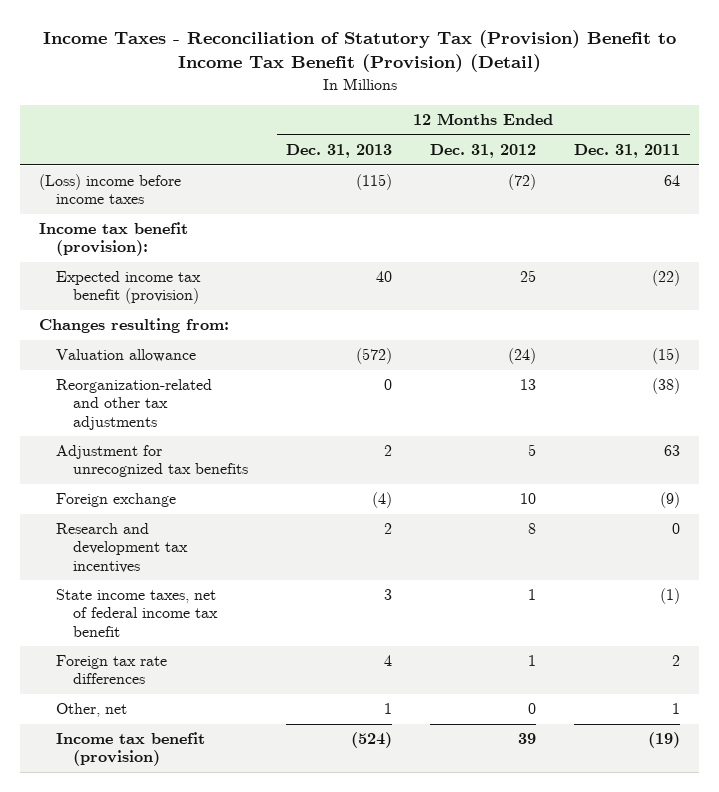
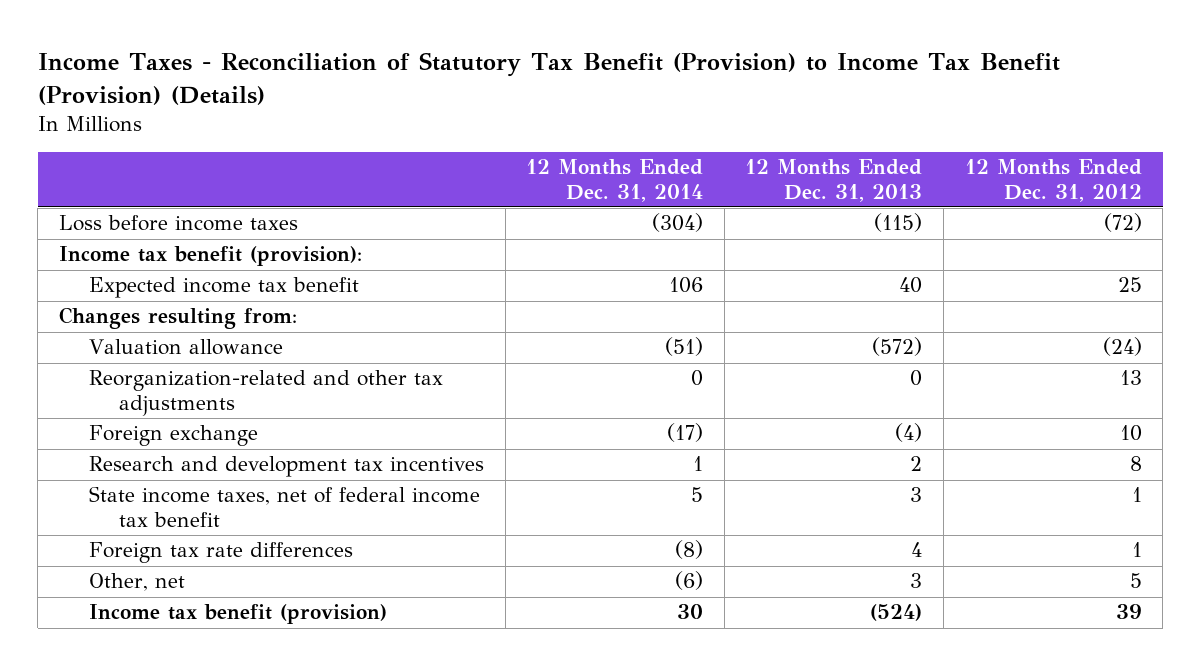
[42,30,676,73] Income Taxes - Reconciliation of Statutory Tax (Provision) Benefit to Income Tax Benefit (Provision) (Detail) -> [37,52,1060,105] Income Taxes - Reconciliation of Statutory Tax Benefit (Provision) to Income Tax Benefit (Provision) (Details)
[574,144,681,159] Dec. 31, 2011 -> none
none -> [526,159,704,202] 12 Months Ended Dec. 31, 2014
[38,174,181,205] (Loss) income before income taxes -> [58,215,298,232] Loss before income taxes
[56,271,202,305] Expected income tax benefit (provision) -> [89,277,360,299] Expected income tax benefit
[56,445,249,478] Adjustment for unrecognized tax benefits -> none
[384,703,393,715] 1 -> [910,573,923,589] 3
[528,703,537,715] 0 -> [1129,573,1142,589] 5

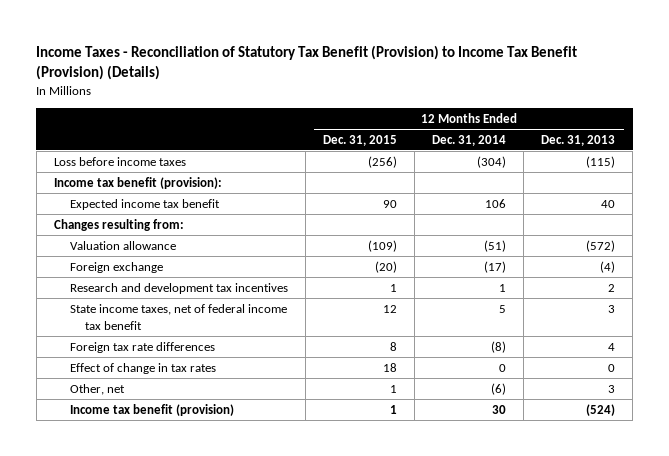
[964,159,1142,202] 12 Months Ended Dec. 31, 2012 -> none
none -> [322,134,397,146] Dec. 31, 2015
[89,370,444,416] Reorganization-related and other tax adjustments -> none
none -> [69,362,216,374] Effect of change in tax rates

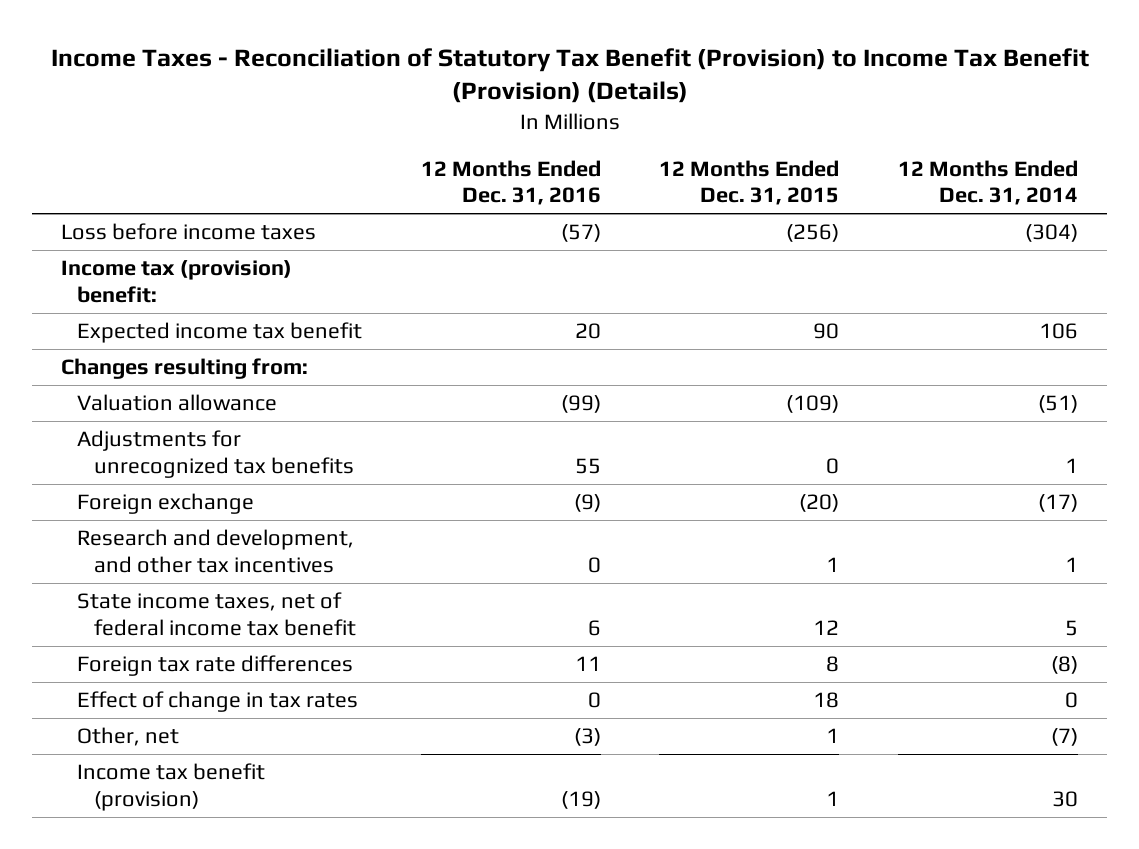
[541,134,616,146] Dec. 31, 2013 -> none
none -> [420,159,601,206] 12 Months Ended Dec. 31, 2016
[54,176,223,189] Income tax benefit (provision): -> [61,260,293,303] Income tax (provision) benefit:
none -> [77,430,354,478] Adjustments for unrecognized tax benefits
[69,282,288,294] Research and development tax incentives -> [77,529,355,573] Research and development, and other tax incentives
[491,382,507,395] (6) -> [1051,728,1079,747] (7)

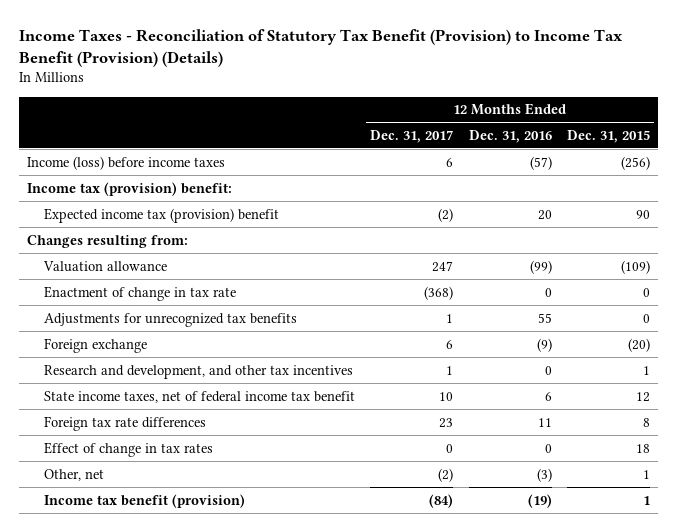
[898,159,1079,206] 12 Months Ended Dec. 31, 2014 -> none
none -> [370,129,454,143] Dec. 31, 2017
[61,223,317,241] Loss before income taxes -> [26,155,225,170] Income (loss) before income taxes
[77,322,363,344] Expected income tax benefit -> [43,207,279,223] Expected income tax (provision) benefit
none -> [43,285,236,301] Enactment of change in tax rate

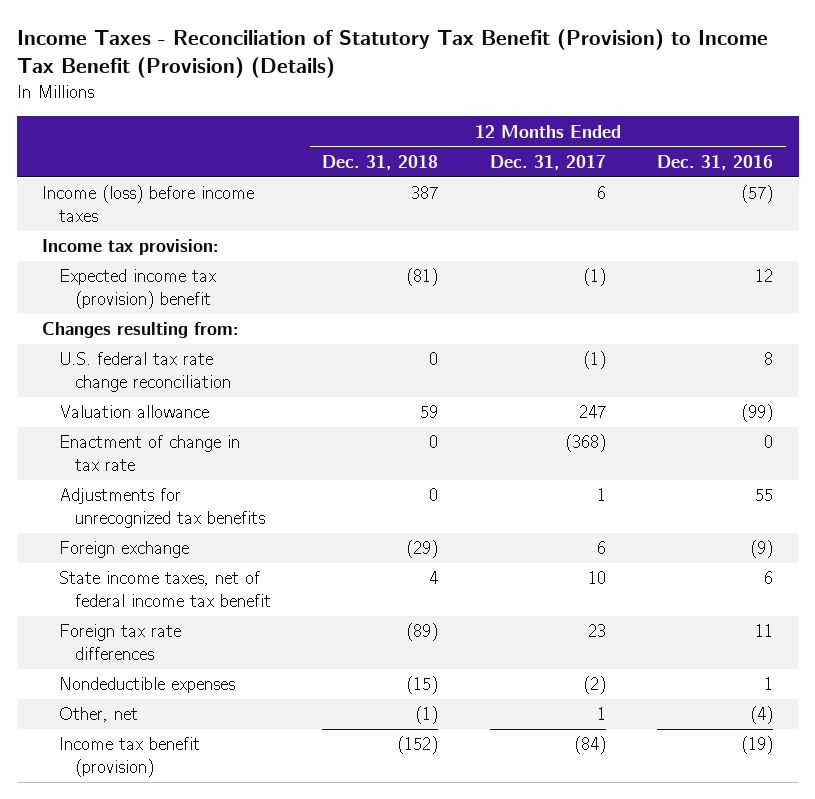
[567,129,651,143] Dec. 31, 2015 -> none
none -> [322,154,439,170] Dec. 31, 2018
[26,181,232,196] Income tax (provision) benefit: -> [42,239,220,256] Income tax provision:
[438,207,454,222] (2) -> [582,268,606,287] (1)
[537,209,552,220] 20 -> [755,269,774,283] 12
none -> [58,352,232,393] U.S. federal tax rate change reconciliation
[43,364,353,379] Research and development, and other tax incentives -> none
[43,441,213,457] Effect of change in tax rates -> none
none -> [58,677,235,694] Nondeductible expenses
[438,467,454,482] (2) -> [596,707,606,721] 1
[536,467,552,482] (3) -> [750,706,774,725] (4)

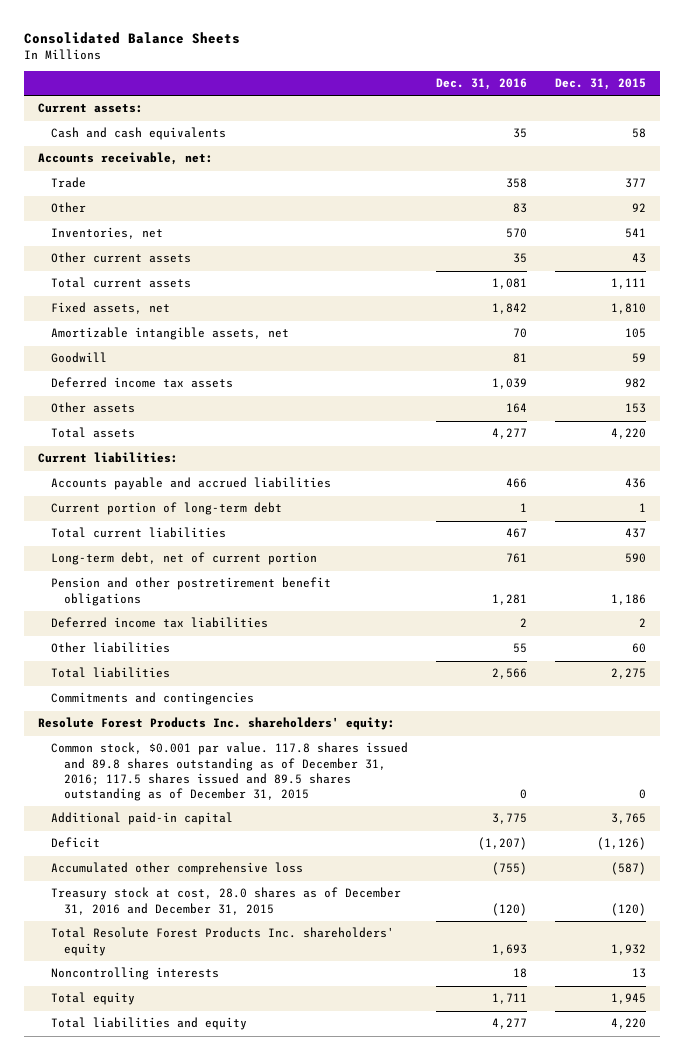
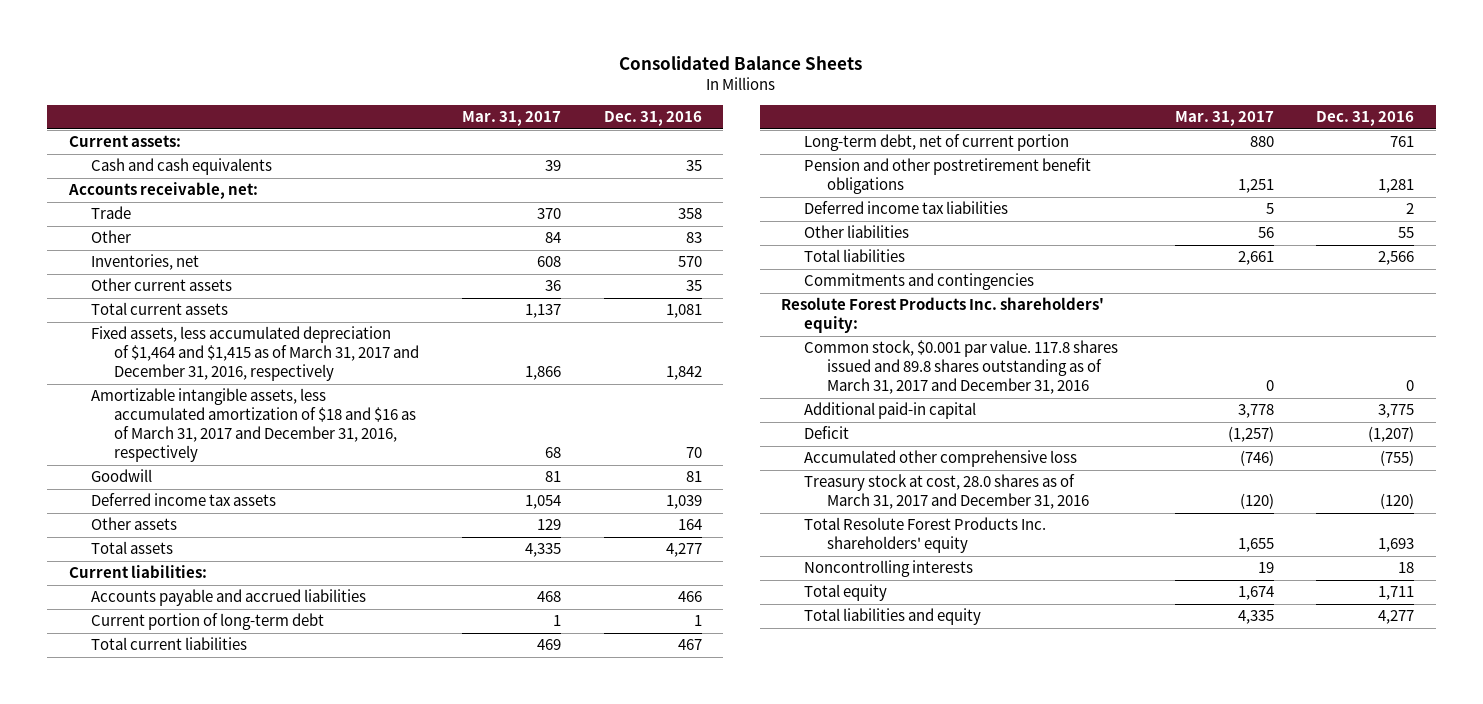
[554,78,646,91] Dec. 31, 2015 -> none
none -> [461,111,561,127] Mar. 31, 2017
[50,302,170,315] Fixed assets, net -> [91,326,419,382] Fixed assets, less accumulated depreciation of $1,464 and $1,415 as of March 31, 2017 and December 31, 2016, respectively
[50,327,289,341] Amortizable intangible assets, net -> [91,388,416,463] Amortizable intangible assets, less accumulated amortization of $18 and $16 as of March 31, 2017 and December 31, 2016, respectively
[50,742,408,802] Common stock, $0.001 par value. 117.8 shares issued and 89.8 shares outstanding as of December 31, 2016; 117.5 shares issued and 89.5 shares outstanding as of December 31, 2015 -> [804,340,1119,395] Common stock, $0.001 par value. 117.8 shares issued and 89.8 shares outstanding as of March 31, 2017 and December 31, 2016
[50,887,401,915] Treasury stock at cost, 28.0 shares as of December 31, 2016 and December 31, 2015 -> [804,474,1089,510] Treasury stock at cost, 28.0 shares as of March 31, 2017 and December 31, 2016

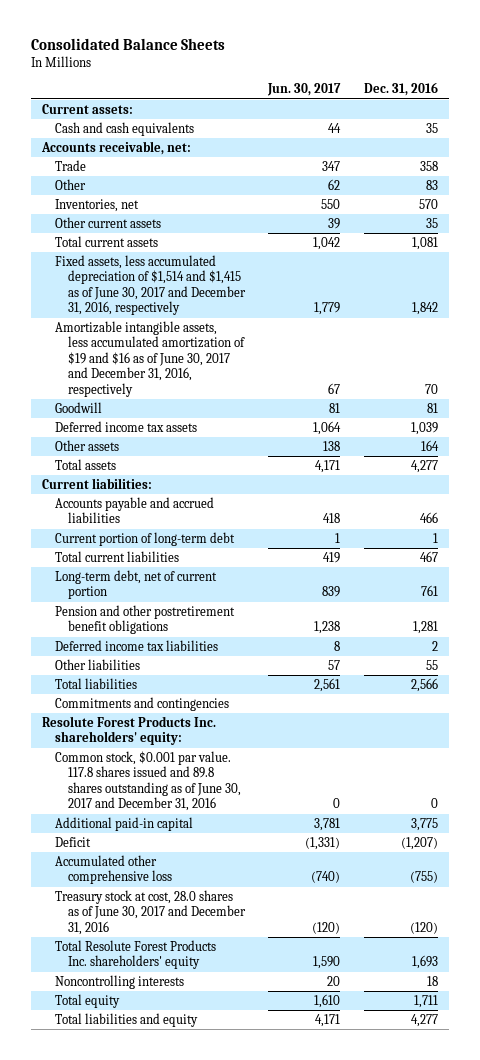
[461,111,561,127] Mar. 31, 2017 -> none
none -> [267,83,342,97] Jun. 30, 2017
[91,326,419,382] Fixed assets, less accumulated depreciation of $1,464 and $1,415 as of March 31, 2017 and December 31, 2016, respectively -> [55,254,247,316] Fixed assets, less accumulated depreciation of $1,514 and $1,415 as of June 30, 2017 and December 31, 2016, respectively
[91,388,416,463] Amortizable intangible assets, less accumulated amortization of $18 and $16 as of March 31, 2017 and December 31, 2016, respectively -> [55,320,246,397] Amortizable intangible assets, less accumulated amortization of $19 and $16 as of June 30, 2017 and December 31, 2016, respectively
[804,340,1119,395] Common stock, $0.001 par value. 117.8 shares issued and 89.8 shares outstanding as of March 31, 2017 and December 31, 2016 -> [55,750,242,812] Common stock, $0.001 par value. 117.8 shares issued and 89.8 shares outstanding as of June 30, 2017 and December 31, 2016
[804,474,1089,510] Treasury stock at cost, 28.0 shares as of March 31, 2017 and December 31, 2016 -> [55,889,247,935] Treasury stock at cost, 28.0 shares as of June 30, 2017 and December 31, 2016

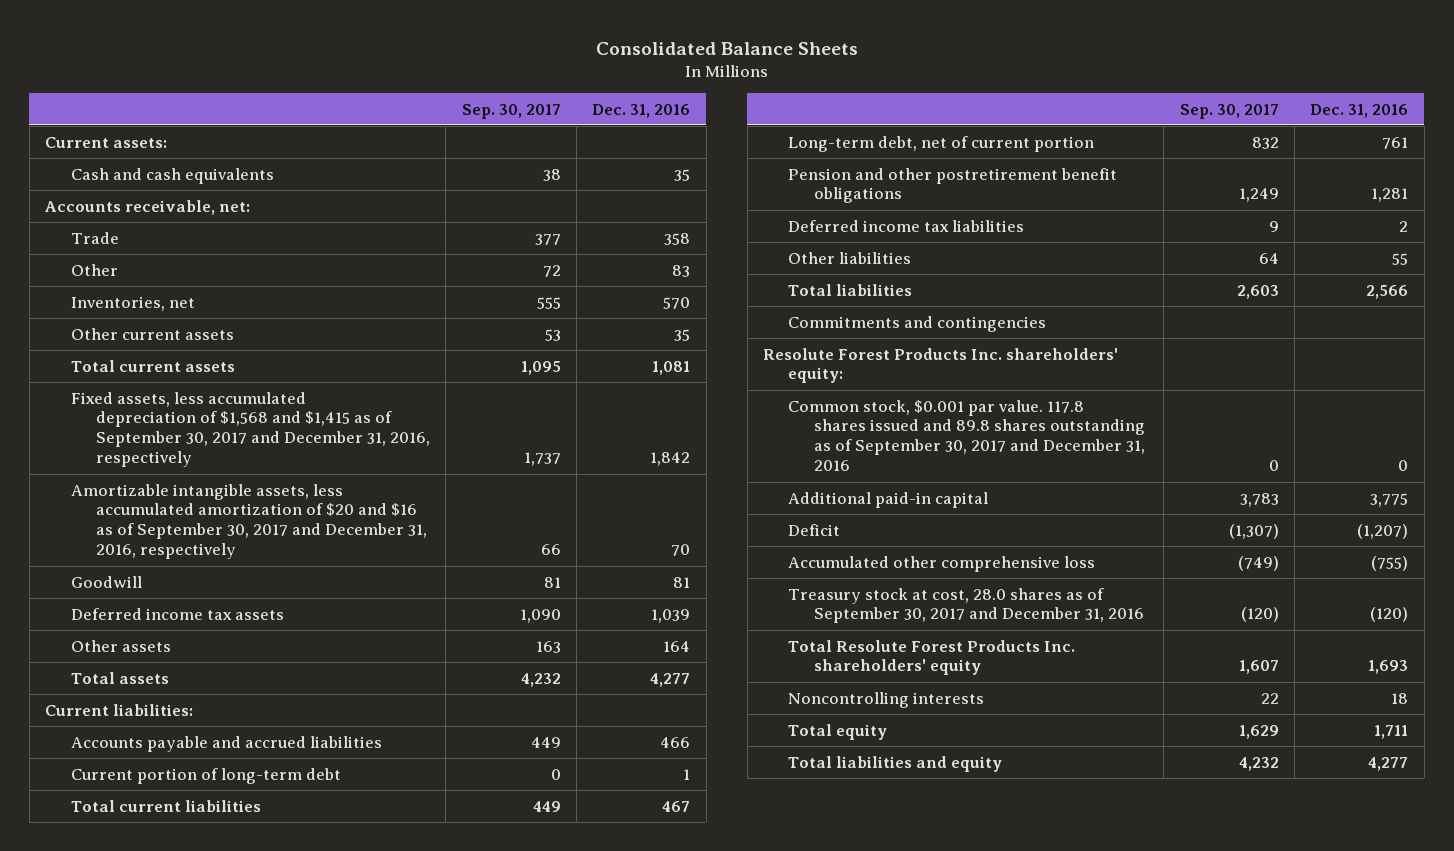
[267,83,342,97] Jun. 30, 2017 -> none
none -> [461,103,561,119] Sep. 30, 2017
[55,254,247,316] Fixed assets, less accumulated depreciation of $1,514 and $1,415 as of June 30, 2017 and December 31, 2016, respectively -> [70,391,430,468] Fixed assets, less accumulated depreciation of $1,568 and $1,415 as of September 30, 2017 and December 31, 2016, respectively
[55,320,246,397] Amortizable intangible assets, less accumulated amortization of $19 and $16 as of June 30, 2017 and December 31, 2016, respectively -> [70,483,427,560] Amortizable intangible assets, less accumulated amortization of $20 and $16 as of September 30, 2017 and December 31, 2016, respectively
[55,750,242,812] Common stock, $0.001 par value. 117.8 shares issued and 89.8 shares outstanding as of June 30, 2017 and December 31, 2016 -> [788,399,1145,472] Common stock, $0.001 par value. 117.8 shares issued and 89.8 shares outstanding as of September 30, 2017 and December 31, 2016
[55,889,247,935] Treasury stock at cost, 28.0 shares as of June 30, 2017 and December 31, 2016 -> [788,587,1144,624] Treasury stock at cost, 28.0 shares as of September 30, 2017 and December 31, 2016

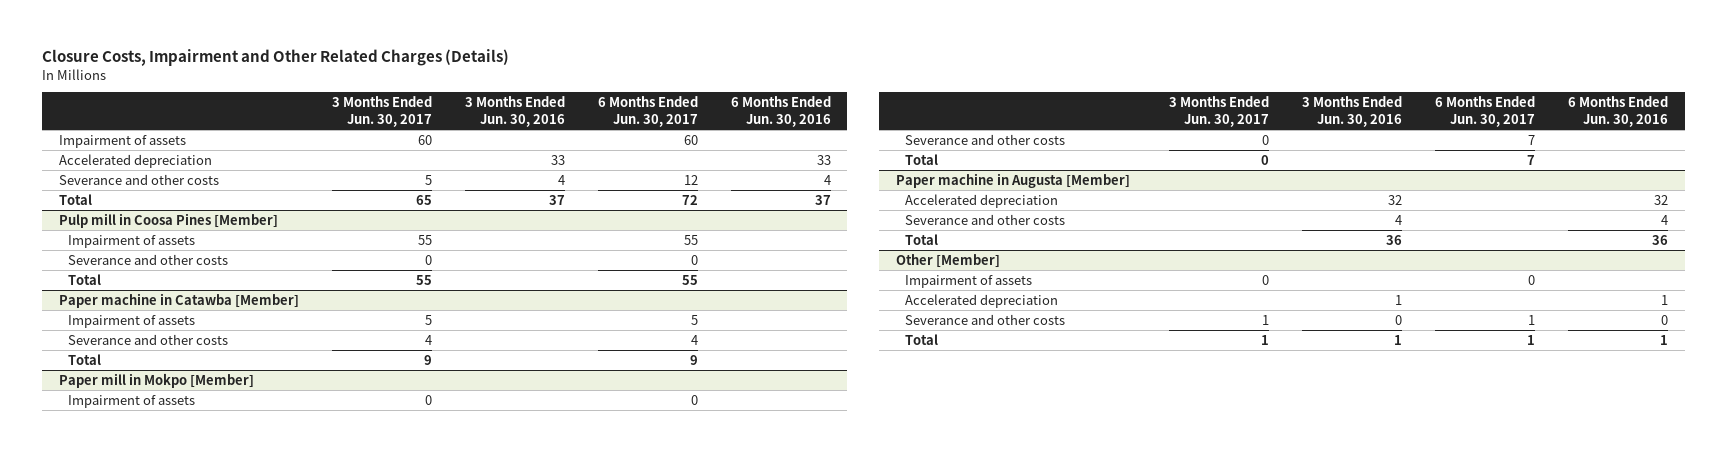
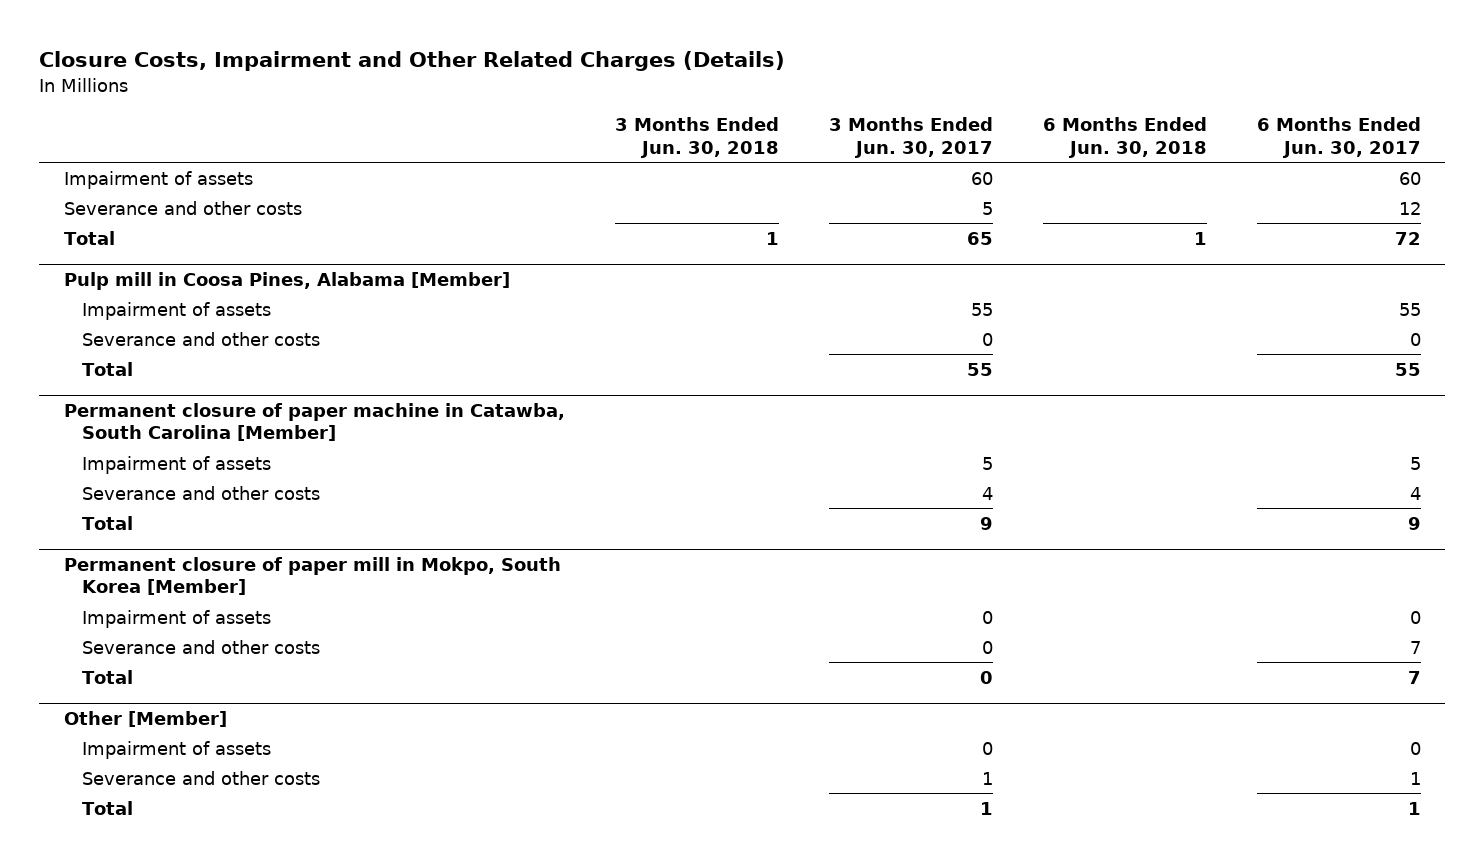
[464,96,565,127] 3 Months Ended Jun. 30, 2016 -> none
[730,96,831,127] 6 Months Ended Jun. 30, 2016 -> none
none -> [614,117,779,158] 3 Months Ended Jun. 30, 2018
none -> [1042,117,1207,158] 6 Months Ended Jun. 30, 2018
[58,153,212,168] Accelerated depreciation -> none
[58,212,278,228] Pulp mill in Coosa Pines [Member] -> [63,271,510,290] Pulp mill in Coosa Pines, Alabama [Member]
[58,292,299,308] Paper machine in Catawba [Member] -> [63,402,565,442] Permanent closure of paper machine in Catawba, South Carolina [Member]
[58,372,254,388] Paper mill in Mokpo [Member] -> [63,556,561,596] Permanent closure of paper mill in Mokpo, South Korea [Member]
[895,172,1130,188] Paper machine in Augusta [Member] -> none
[905,193,1059,208] Accelerated depreciation -> none
[905,213,1066,225] Severance and other costs -> none
[905,233,939,245] Total -> none
[905,293,1059,308] Accelerated depreciation -> none

